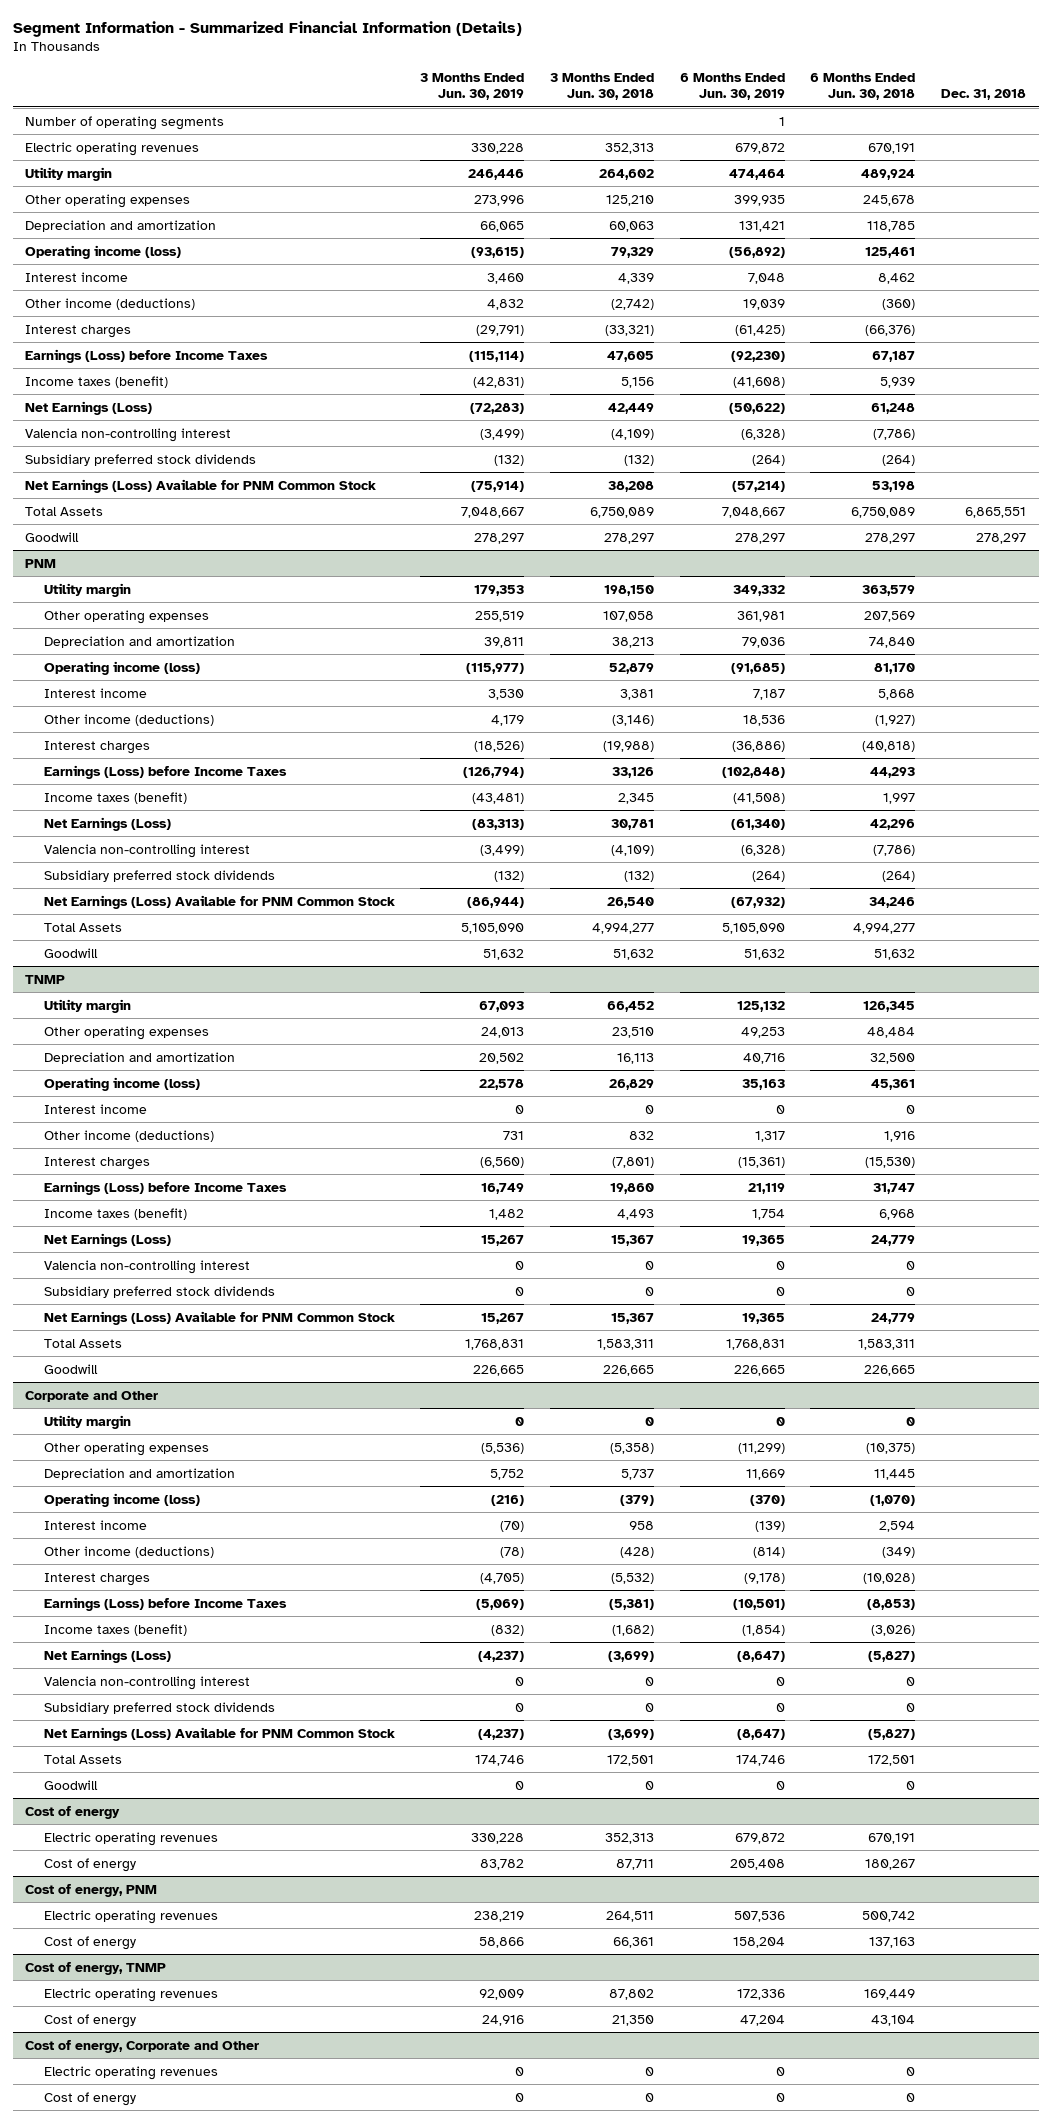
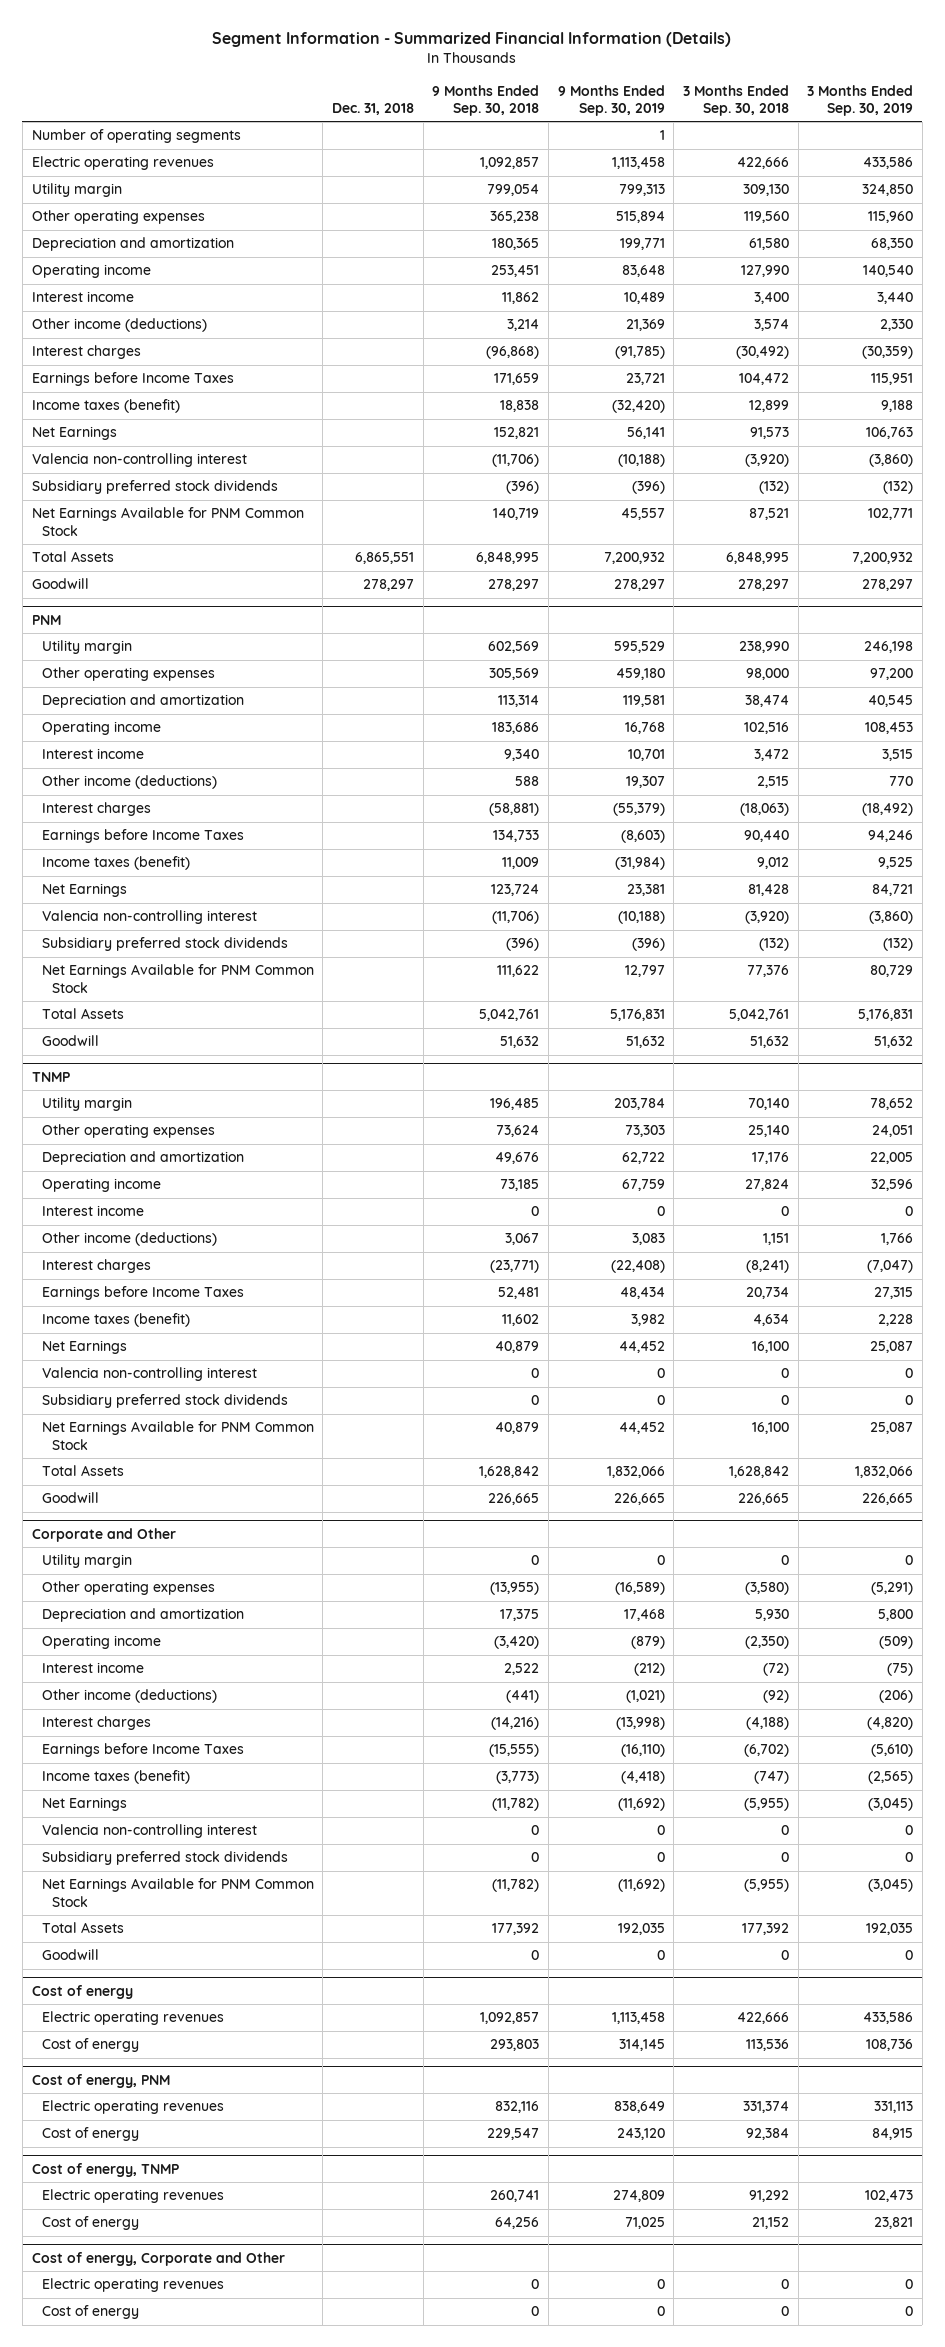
[420,73,525,100] 3 Months Ended Jun. 30, 2019 -> none
[549,73,654,100] 3 Months Ended Jun. 30, 2018 -> none
[679,73,785,100] 6 Months Ended Jun. 30, 2019 -> none
[810,73,916,100] 6 Months Ended Jun. 30, 2018 -> none
none -> [432,84,540,116] 9 Months Ended Sep. 30, 2018
none -> [557,84,665,116] 9 Months Ended Sep. 30, 2019
none -> [682,84,789,116] 3 Months Ended Sep. 30, 2018
none -> [807,84,914,116] 3 Months Ended Sep. 30, 2019
[25,244,182,259] Operating income (loss) -> [31,264,151,279] Operating income
[25,348,269,363] Earnings (Loss) before Income Taxes -> [31,372,234,387] Earnings before Income Taxes
[25,400,153,415] Net Earnings (Loss) -> [31,426,117,441] Net Earnings
[25,478,377,493] Net Earnings (Loss) Available for PNM Common Stock -> [31,507,304,536] Net Earnings Available for PNM Common Stock
[43,660,200,675] Operating income (loss) -> [41,721,161,736] Operating income
[43,764,287,779] Earnings (Loss) before Income Taxes -> [41,829,244,844] Earnings before Income Taxes
[43,816,171,831] Net Earnings (Loss) -> [41,883,127,898] Net Earnings
[43,894,395,909] Net Earnings (Loss) Available for PNM Common Stock -> [41,964,314,993] Net Earnings Available for PNM Common Stock
[43,1076,200,1091] Operating income (loss) -> [41,1178,161,1193] Operating income
[43,1180,287,1195] Earnings (Loss) before Income Taxes -> [41,1286,244,1301] Earnings before Income Taxes
[43,1232,171,1247] Net Earnings (Loss) -> [41,1340,127,1355] Net Earnings
[43,1310,395,1325] Net Earnings (Loss) Available for PNM Common Stock -> [41,1421,314,1450] Net Earnings Available for PNM Common Stock
[43,1492,200,1507] Operating income (loss) -> [41,1635,161,1650] Operating income
[43,1596,287,1611] Earnings (Loss) before Income Taxes -> [41,1743,244,1758] Earnings before Income Taxes
[43,1648,171,1663] Net Earnings (Loss) -> [41,1797,127,1812] Net Earnings
[43,1726,395,1741] Net Earnings (Loss) Available for PNM Common Stock -> [41,1878,314,1907] Net Earnings Available for PNM Common Stock

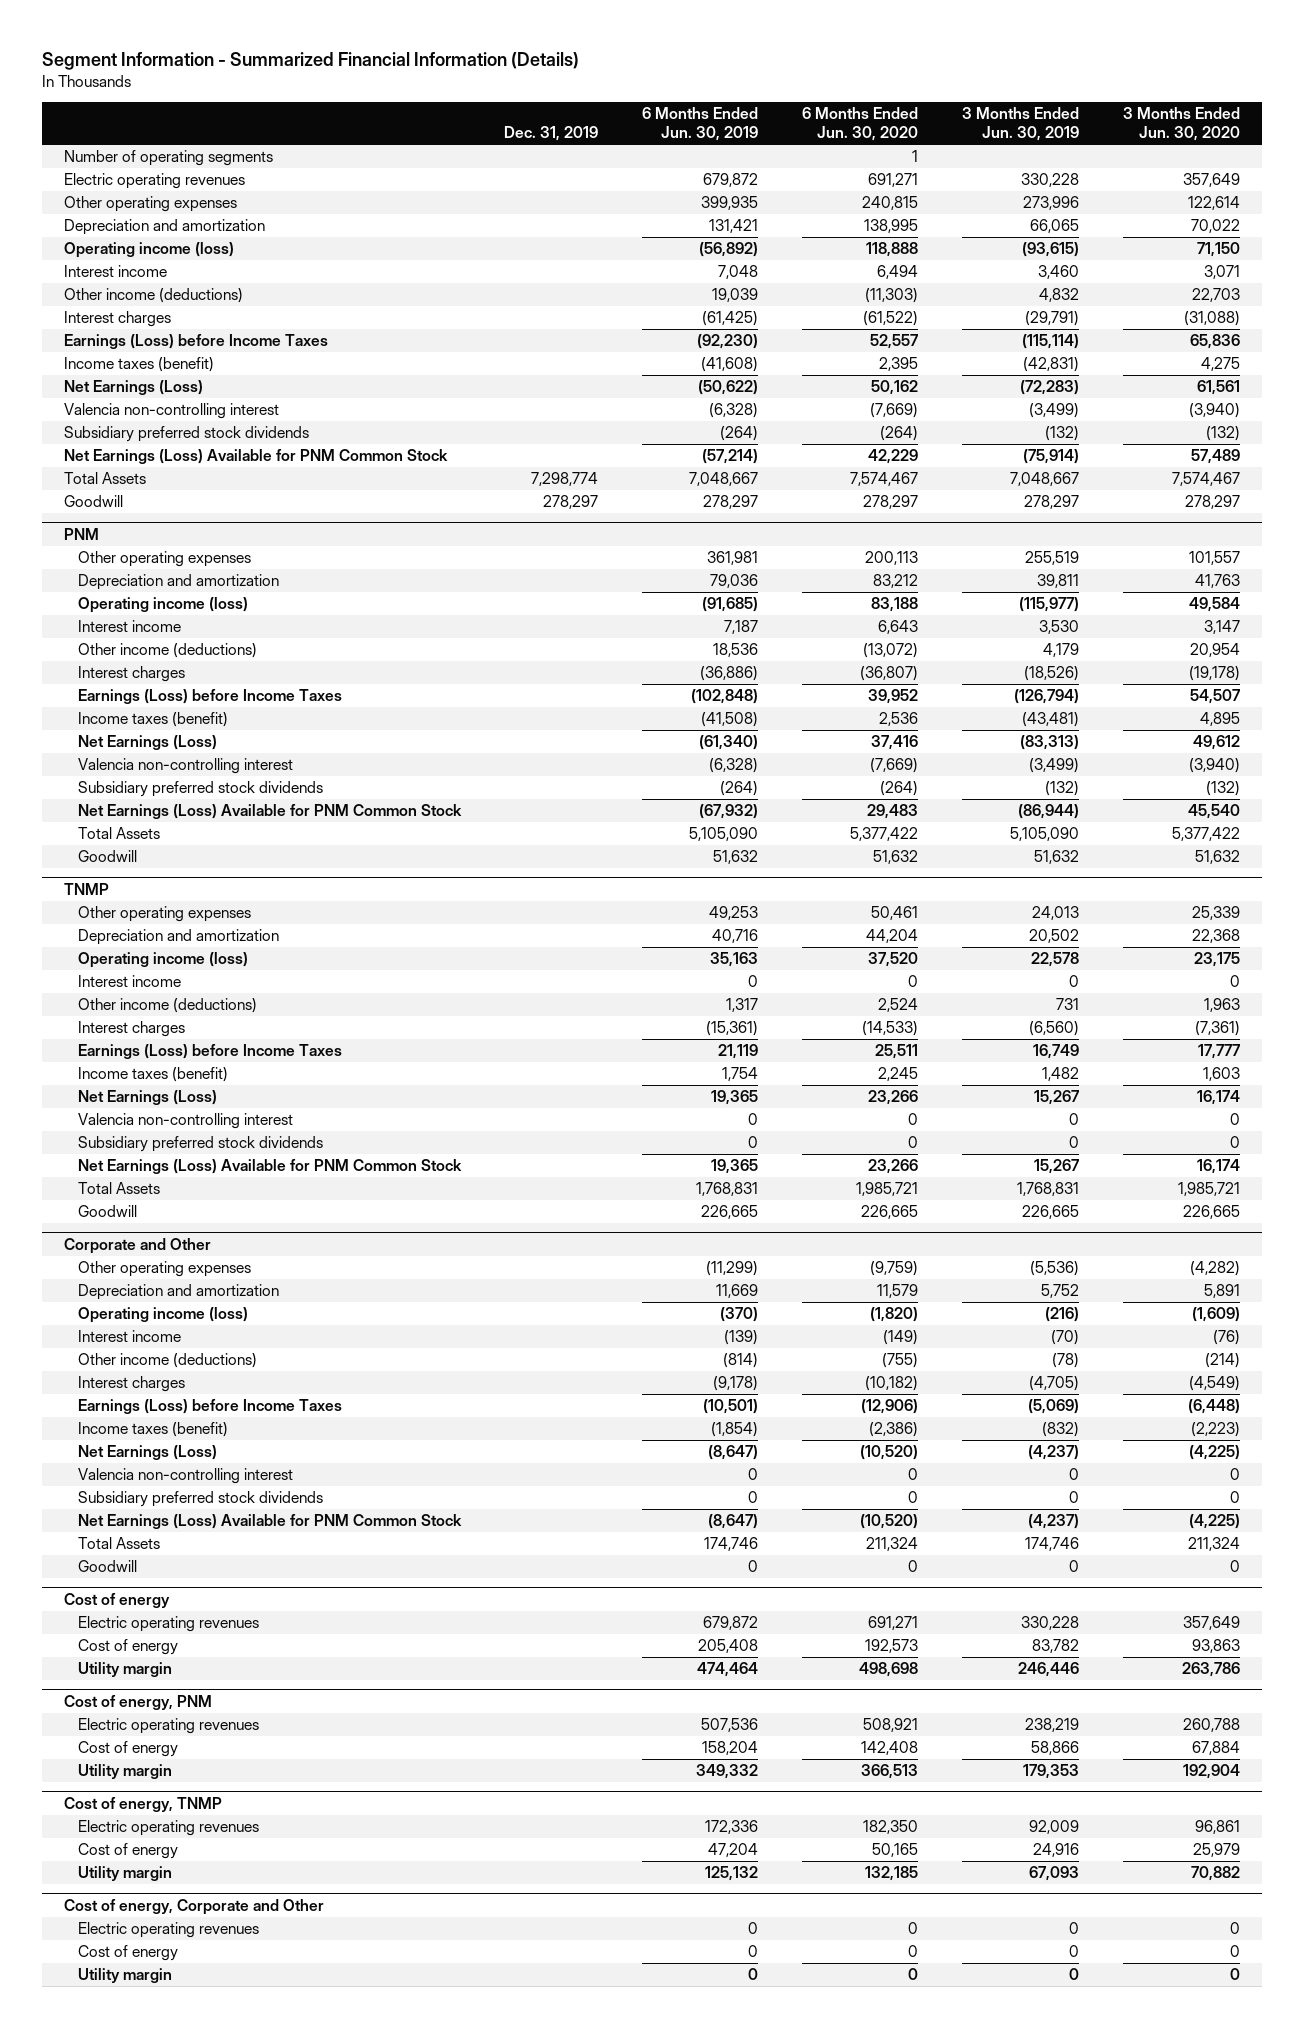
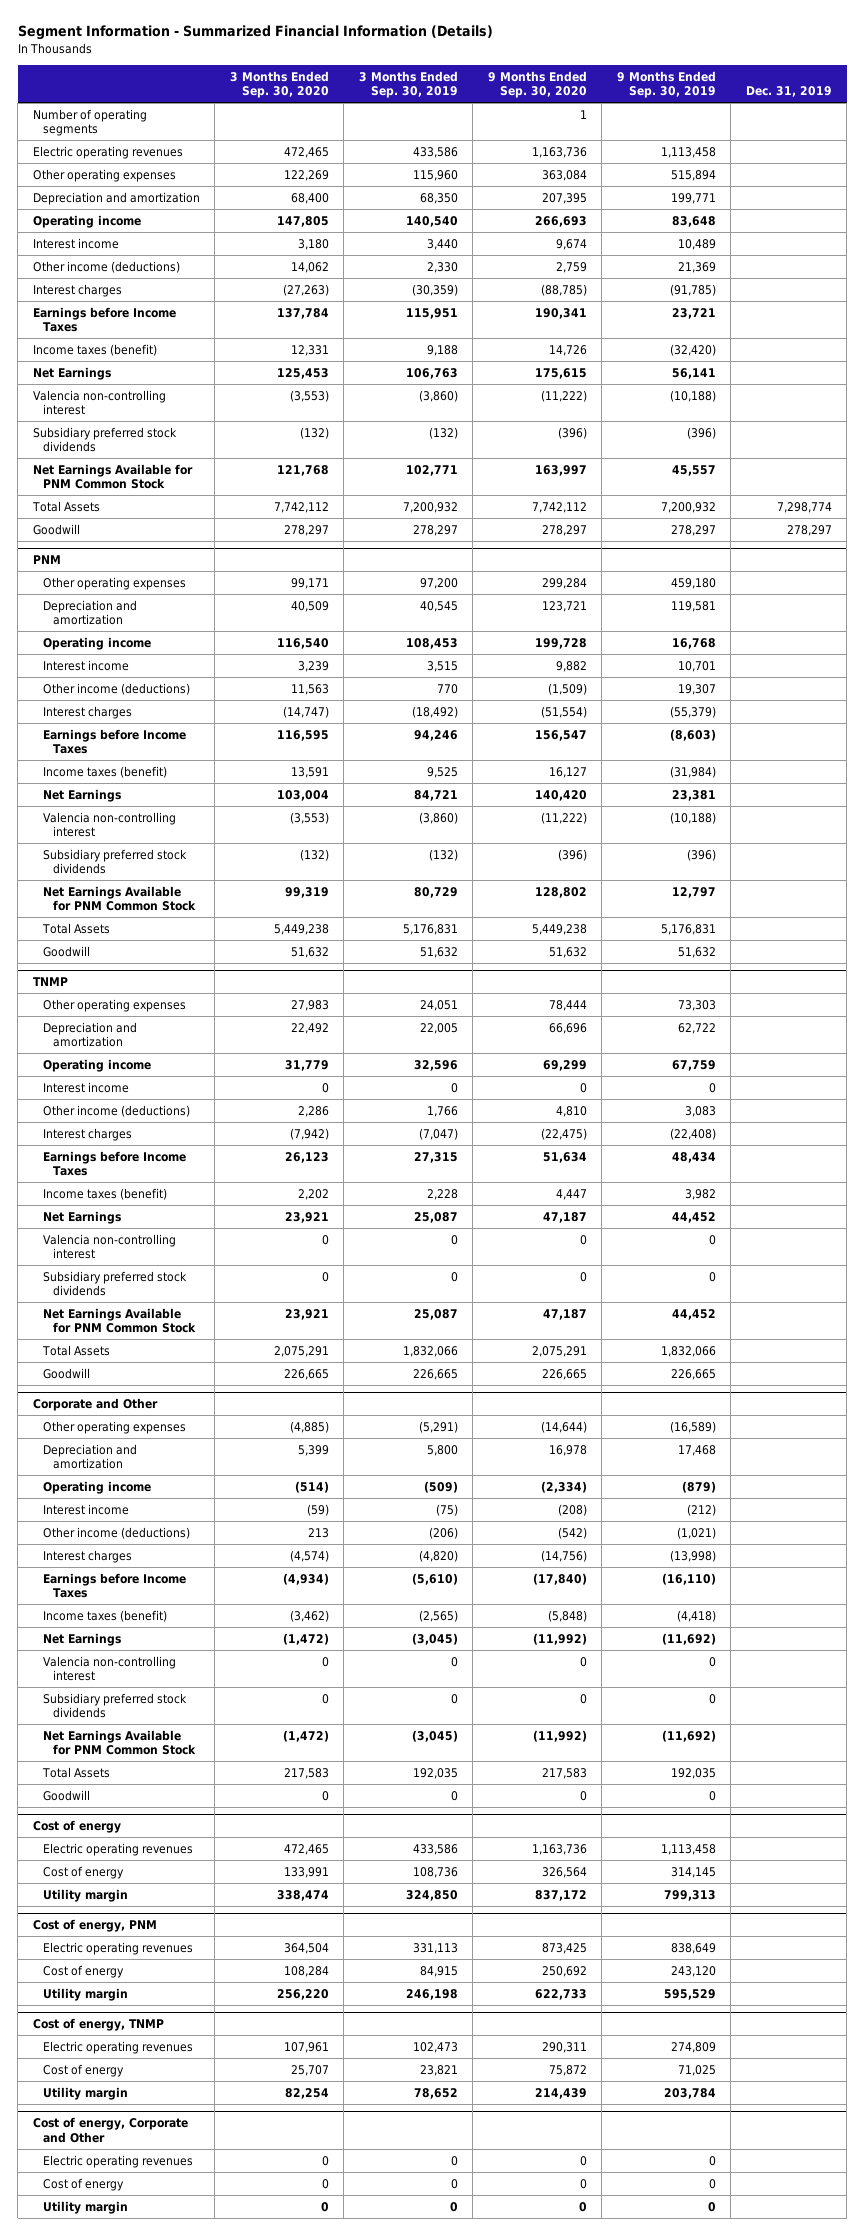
[642,107,759,142] 6 Months Ended Jun. 30, 2019 -> none
[802,107,919,142] 6 Months Ended Jun. 30, 2020 -> none
[961,107,1079,142] 3 Months Ended Jun. 30, 2019 -> none
[1122,107,1240,142] 3 Months Ended Jun. 30, 2020 -> none
none -> [229,70,329,99] 3 Months Ended Sep. 30, 2020
none -> [358,70,458,99] 3 Months Ended Sep. 30, 2019
none -> [487,70,587,99] 9 Months Ended Sep. 30, 2020
none -> [616,70,716,99] 9 Months Ended Sep. 30, 2019
[63,242,234,259] Operating income (loss) -> [32,214,141,228] Operating income
[63,334,328,350] Earnings (Loss) before Income Taxes -> [32,306,176,333] Earnings before Income Taxes
[63,380,203,396] Net Earnings (Loss) -> [32,366,111,380] Net Earnings
[63,449,448,465] Net Earnings (Loss) Available for PNM Common Stock -> [32,463,193,490] Net Earnings Available for PNM Common Stock
[77,597,248,614] Operating income (loss) -> [43,636,152,650] Operating income
[77,689,342,705] Earnings (Loss) before Income Taxes -> [43,728,187,755] Earnings before Income Taxes
[77,735,217,751] Net Earnings (Loss) -> [43,788,122,802] Net Earnings
[77,804,462,820] Net Earnings (Loss) Available for PNM Common Stock -> [43,885,197,912] Net Earnings Available for PNM Common Stock
[77,952,248,969] Operating income (loss) -> [43,1058,152,1072] Operating income
[77,1044,342,1060] Earnings (Loss) before Income Taxes -> [43,1150,187,1177] Earnings before Income Taxes
[77,1090,217,1106] Net Earnings (Loss) -> [43,1210,122,1224] Net Earnings
[77,1159,462,1175] Net Earnings (Loss) Available for PNM Common Stock -> [43,1307,197,1334] Net Earnings Available for PNM Common Stock
[77,1307,248,1324] Operating income (loss) -> [43,1480,152,1494] Operating income
[77,1399,342,1415] Earnings (Loss) before Income Taxes -> [43,1572,187,1599] Earnings before Income Taxes
[77,1445,217,1461] Net Earnings (Loss) -> [43,1632,122,1646] Net Earnings
[77,1514,462,1530] Net Earnings (Loss) Available for PNM Common Stock -> [43,1729,197,1756] Net Earnings Available for PNM Common Stock

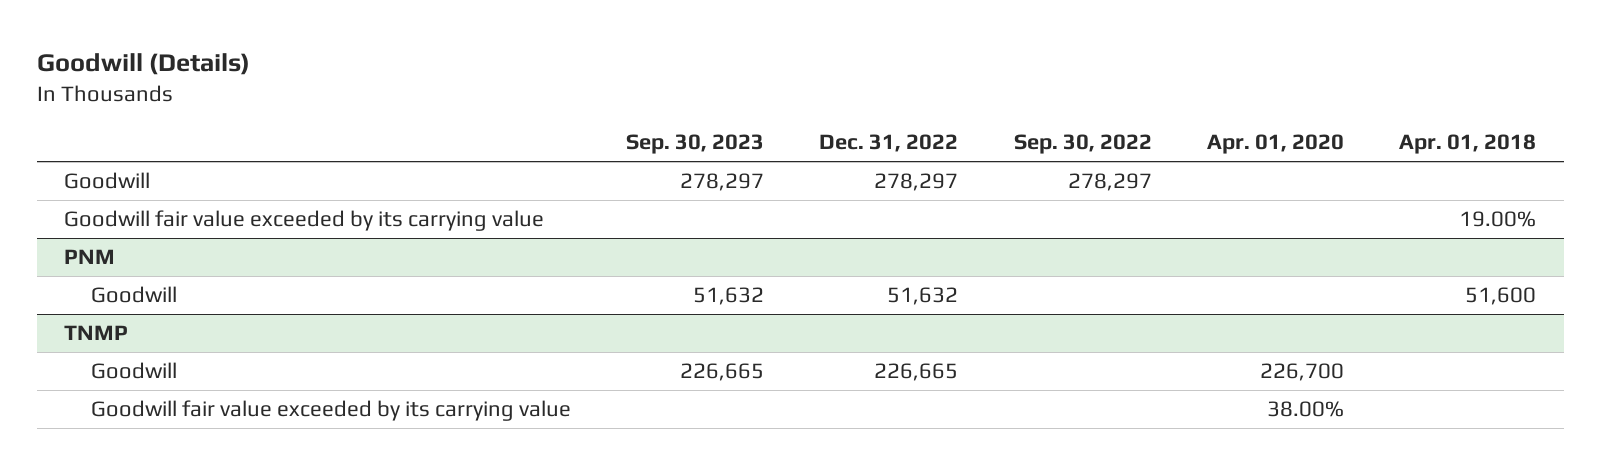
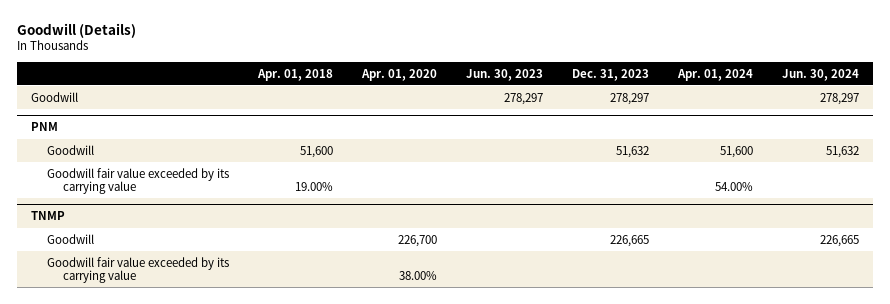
[625,134,764,155] Sep. 30, 2023 -> none
[819,134,959,153] Dec. 31, 2022 -> none
[1013,134,1152,155] Sep. 30, 2022 -> none
none -> [466,68,544,81] Jun. 30, 2023
none -> [572,68,650,81] Dec. 31, 2023
none -> [677,68,754,81] Apr. 01, 2024
none -> [782,68,860,81] Jun. 30, 2024
[64,210,545,232] Goodwill fair value exceeded by its carrying value -> none
none -> [47,167,230,195] Goodwill fair value exceeded by its carrying value

